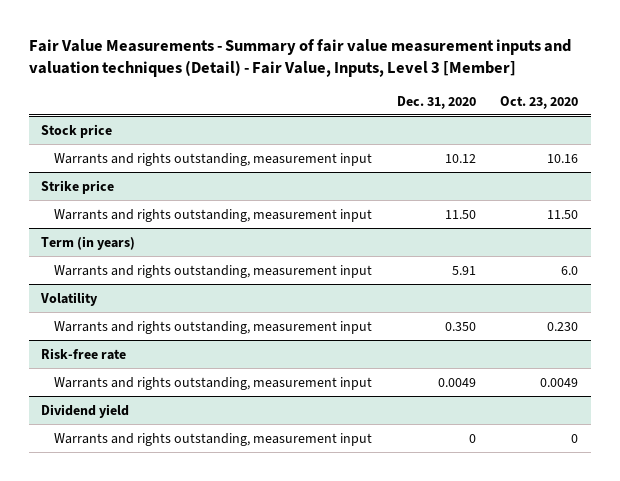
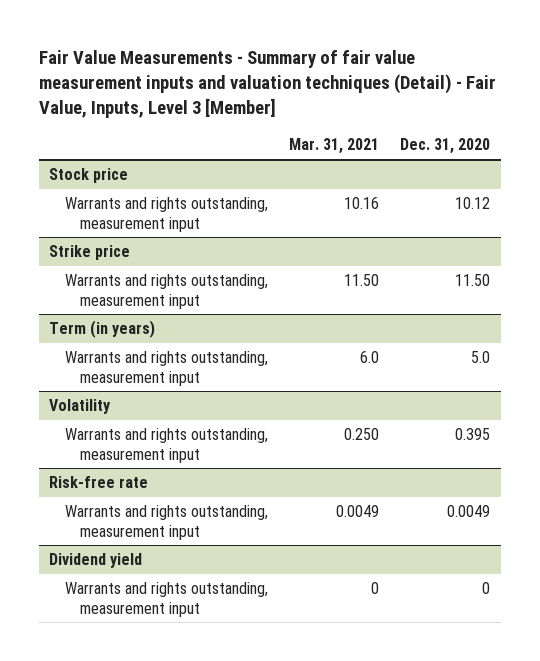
[500,95,579,109] Oct. 23, 2020 -> none
none -> [289,138,380,155] Mar. 31, 2021
[451,265,476,275] 5.91 -> [471,351,491,364] 5.0
[444,321,476,331] 0.350 -> [455,428,491,441] 0.395

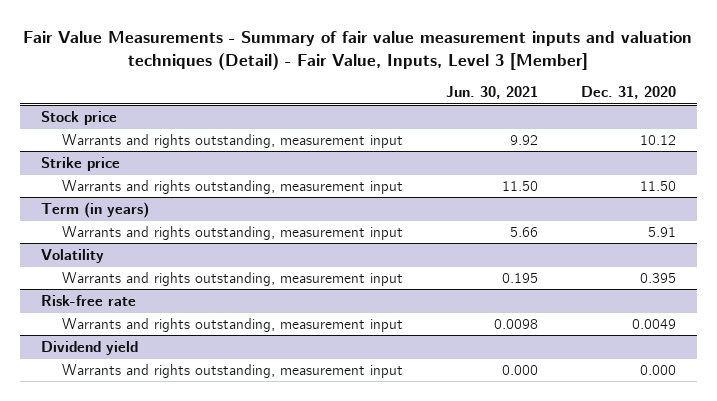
[289,138,380,155] Mar. 31, 2021 -> none
none -> [445,86,538,100] Jun. 30, 2021
[471,351,491,364] 5.0 -> [647,226,676,237] 5.91
[482,582,491,595] 0 -> [639,364,676,375] 0.000

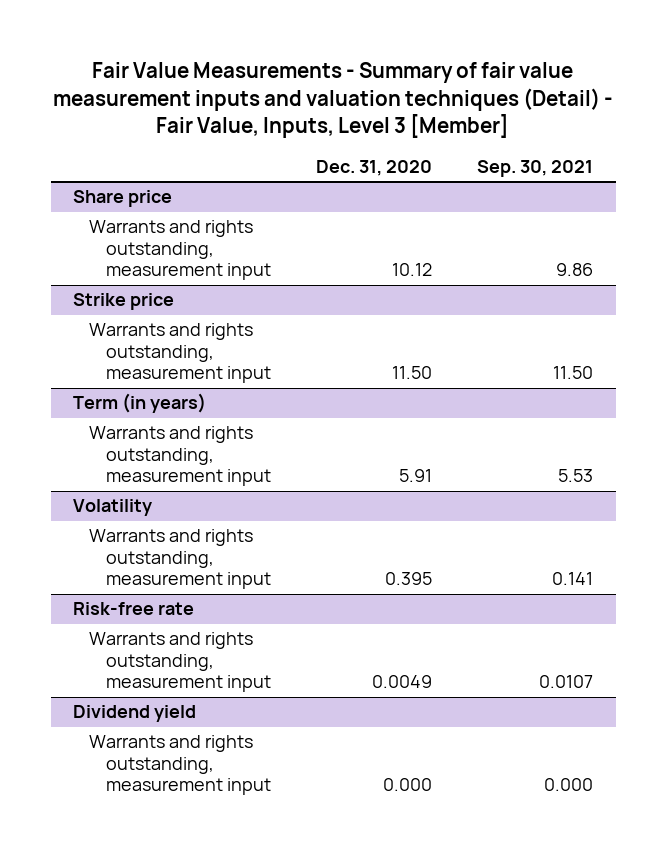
[445,86,538,100] Jun. 30, 2021 -> none
none -> [477,159,594,177] Sep. 30, 2021
[40,110,117,125] Stock price -> [73,190,173,208] Share price

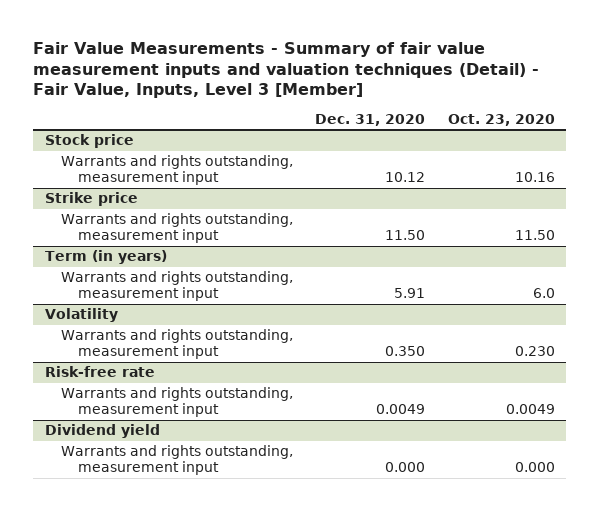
[477,159,594,177] Sep. 30, 2021 -> none
none -> [447,113,555,126] Oct. 23, 2020
[73,190,173,208] Share price -> [44,134,134,149] Stock price
[384,572,432,586] 0.395 -> [385,346,426,357] 0.350

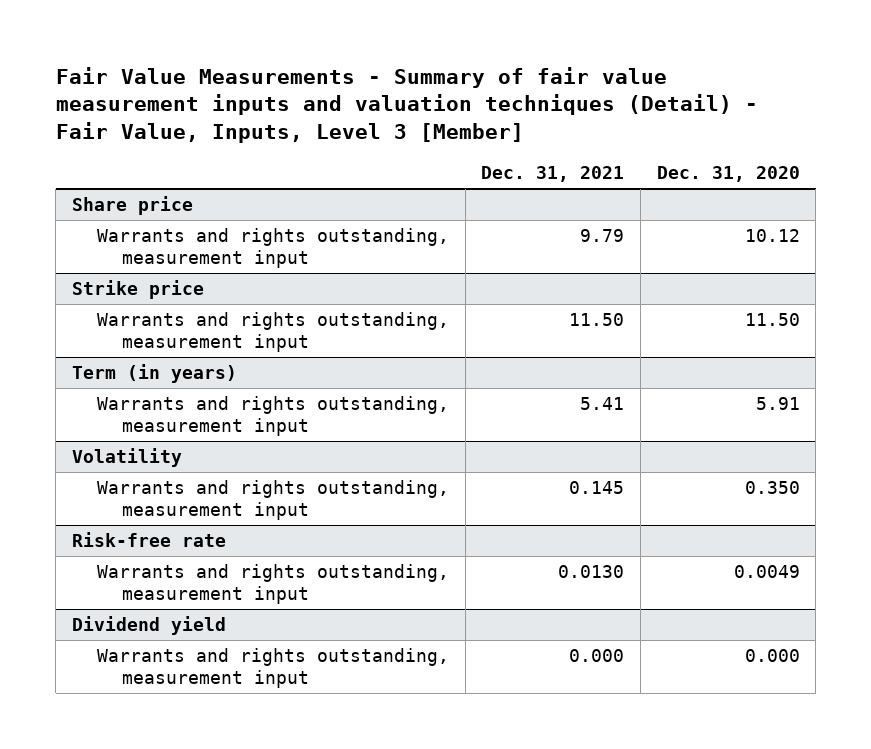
[447,113,555,126] Oct. 23, 2020 -> none
none -> [481,166,625,183] Dec. 31, 2021
[44,134,134,149] Stock price -> [71,196,193,216] Share price

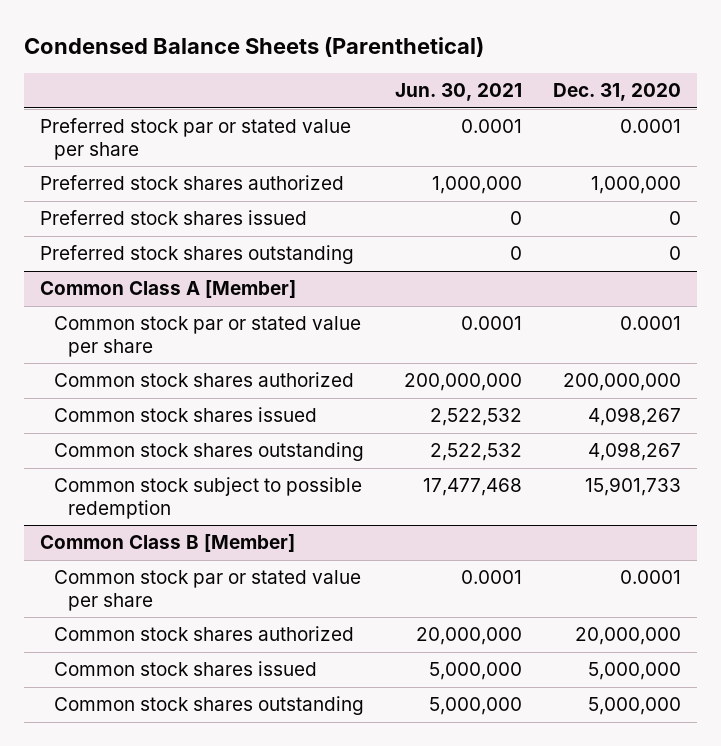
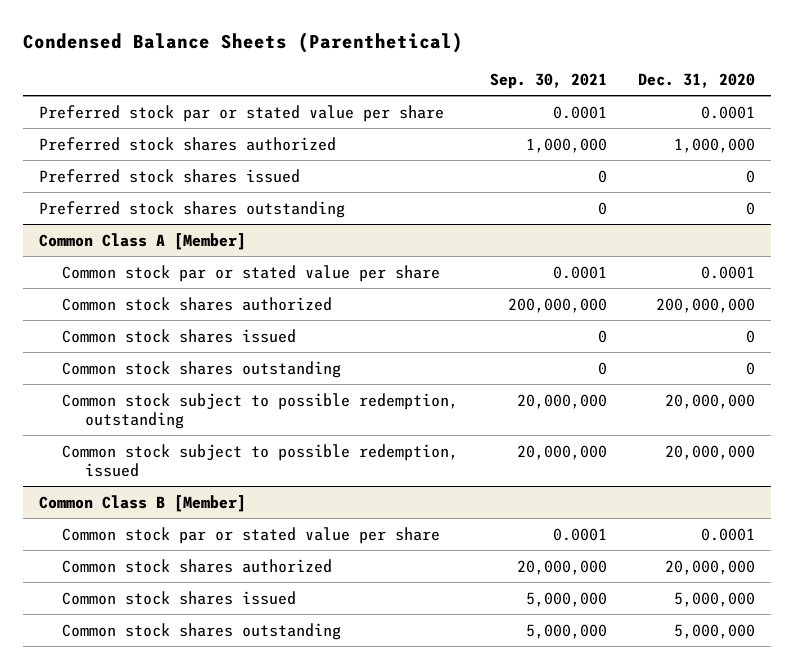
[395,83,523,102] Jun. 30, 2021 -> none
none -> [489,72,607,89] Sep. 30, 2021
[588,407,682,427] 4,098,267 -> [746,329,756,343] 0
[588,442,682,462] 4,098,267 -> [746,361,756,375] 0
[53,477,362,519] Common stock subject to possible redemption -> [61,392,458,430] Common stock subject to possible redemption, outstanding
[585,477,682,497] 15,901,733 -> [665,393,756,409] 20,000,000
none -> [61,443,458,478] Common stock subject to possible redemption, issued

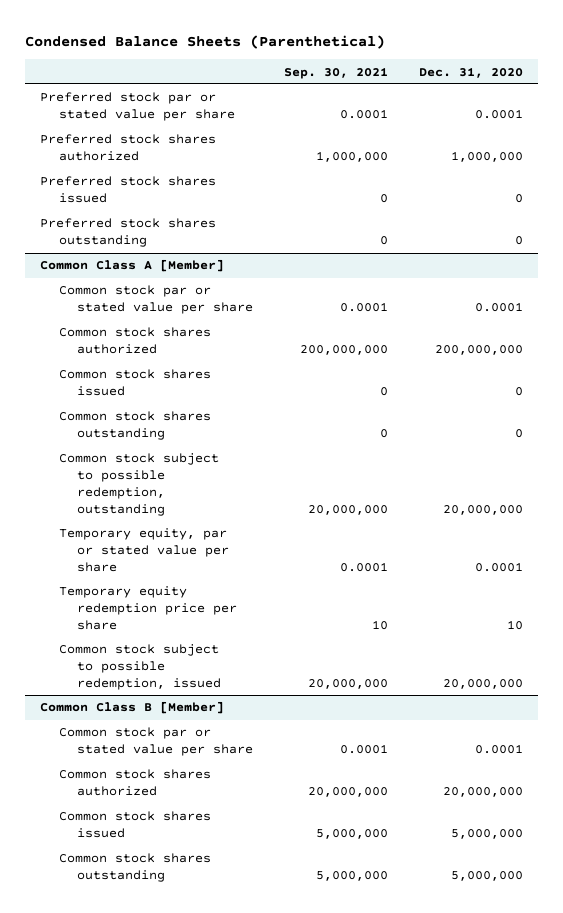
none -> [58,528,230,573] Temporary equity, par or stated value per share
none -> [58,586,238,631] Temporary equity redemption price per share

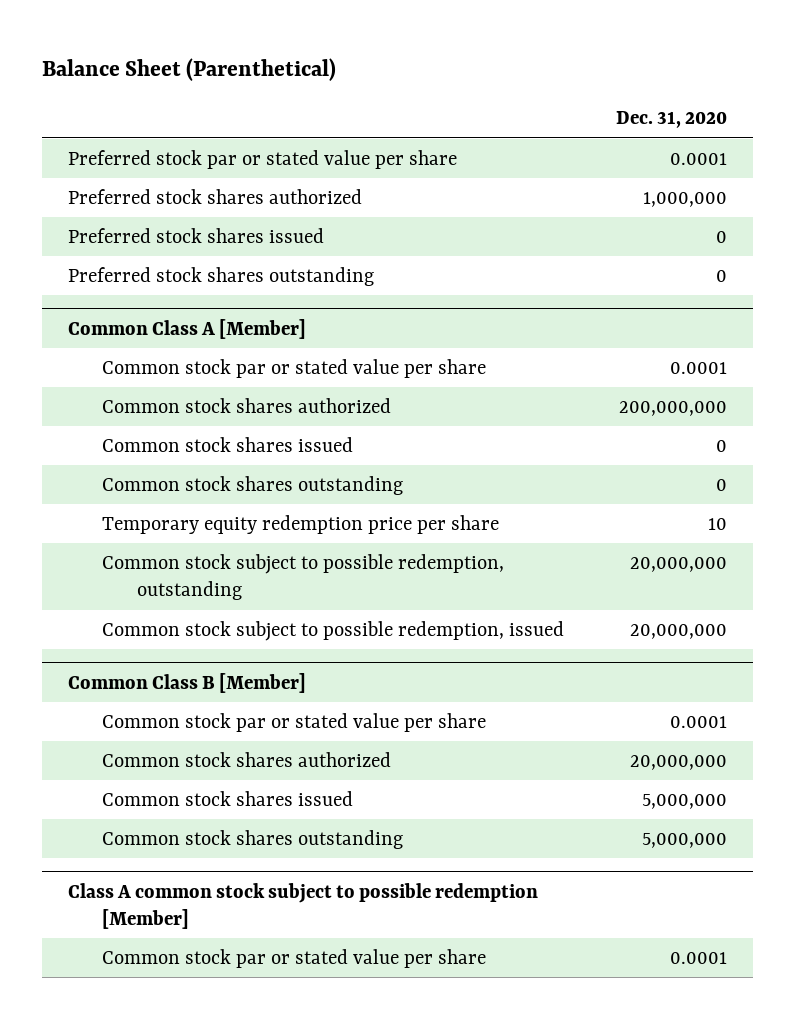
[24,34,385,49] Condensed Balance Sheets (Parenthetical) -> [42,58,337,82] Balance Sheet (Parenthetical)
[284,66,389,79] Sep. 30, 2021 -> none
[58,528,230,573] Temporary equity, par or stated value per share -> none
[58,453,219,517] Common stock subject to possible redemption, outstanding -> [102,553,505,601] Common stock subject to possible redemption, outstanding
none -> [68,882,539,929] Class A common stock subject to possible redemption [Member]
none -> [102,948,487,968] Common stock par or stated value per share

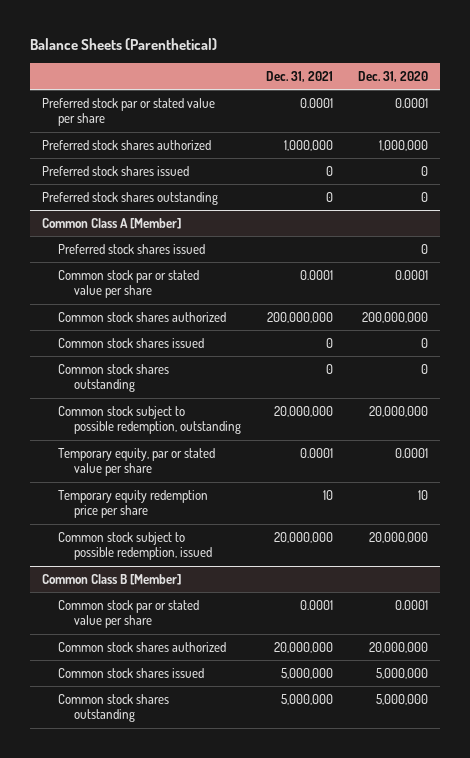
[42,58,337,82] Balance Sheet (Parenthetical) -> [29,38,217,51] Balance Sheets (Parenthetical)
none -> [266,70,334,82] Dec. 31, 2021
none -> [58,243,206,254] Preferred stock shares issued
none -> [58,447,216,477] Temporary equity, par or stated value per share
[102,514,500,534] Temporary equity redemption price per share -> [58,489,209,519] Temporary equity redemption price per share
[68,882,539,929] Class A common stock subject to possible redemption [Member] -> none
[102,948,487,968] Common stock par or stated value per share -> none

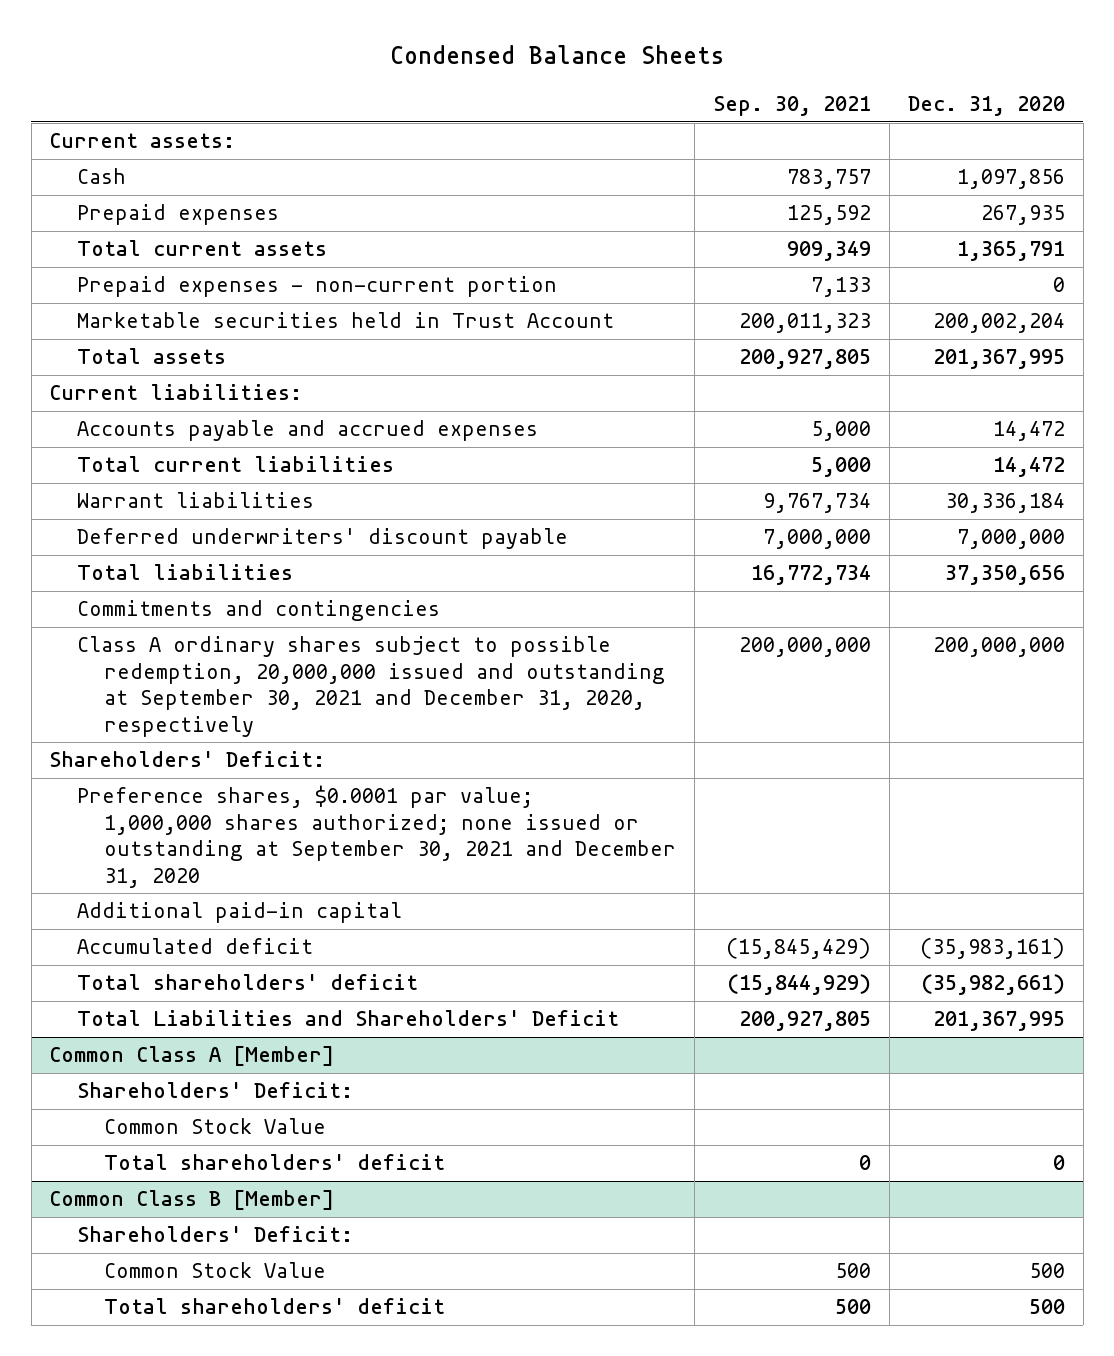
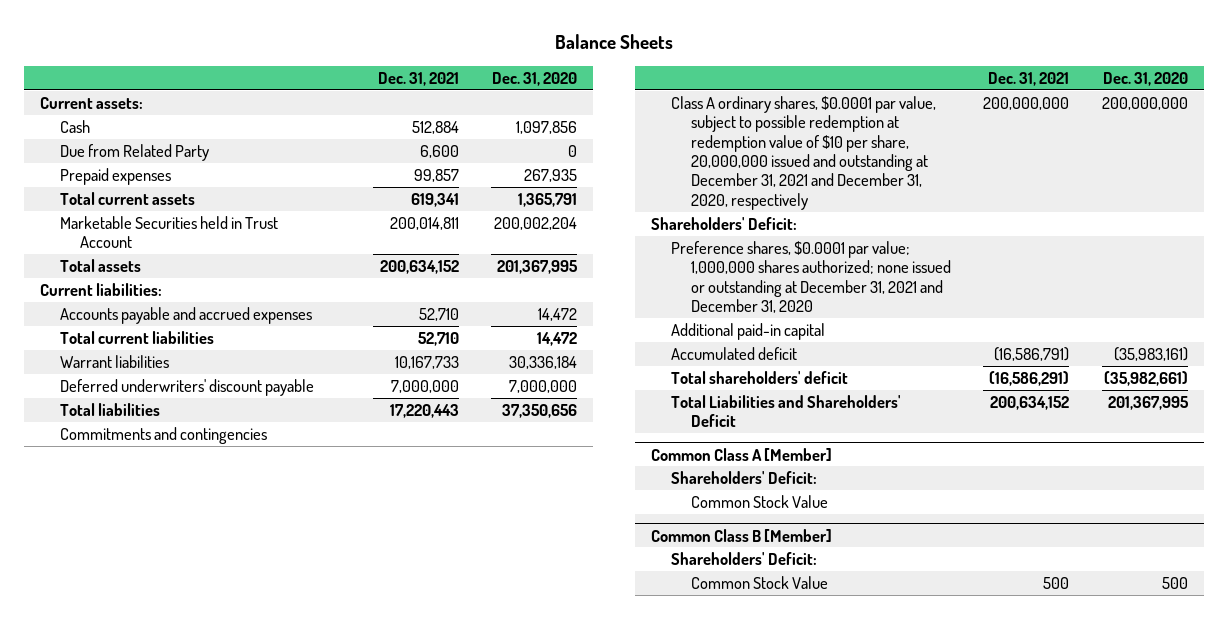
[390,45,725,65] Condensed Balance Sheets -> [555,34,674,50] Balance Sheets
[713,96,872,117] Sep. 30, 2021 -> none
none -> [377,71,459,86] Dec. 31, 2021
none -> [60,143,210,161] Due from Related Party
[76,276,557,298] Prepaid expenses - non-current portion -> none
[76,312,614,329] Marketable securities held in Trust Account -> [60,215,279,249] Marketable Securities held in Trust Account
[76,636,666,737] Class A ordinary shares subject to possible redemption, 20,000,000 issued and outstanding at September 30, 2021 and December 31, 2020, respectively -> [670,95,936,210] Class A ordinary shares, $0.0001 par value, subject to possible redemption at redemption value of $10 per share, 20,000,000 issued and outstanding at December 31, 2021 and December 31, 2020, respectively
[76,785,677,888] Preference shares, $0.0001 par value; 1,000,000 shares authorized; none issued or outstanding at September 30, 2021 and December 31, 2020 -> [670,240,951,314] Preference shares, $0.0001 par value; 1,000,000 shares authorized; none issued or outstanding at December 31, 2021 and December 31, 2020
[104,1154,446,1171] Total shareholders' deficit -> none
[104,1298,446,1315] Total shareholders' deficit -> none

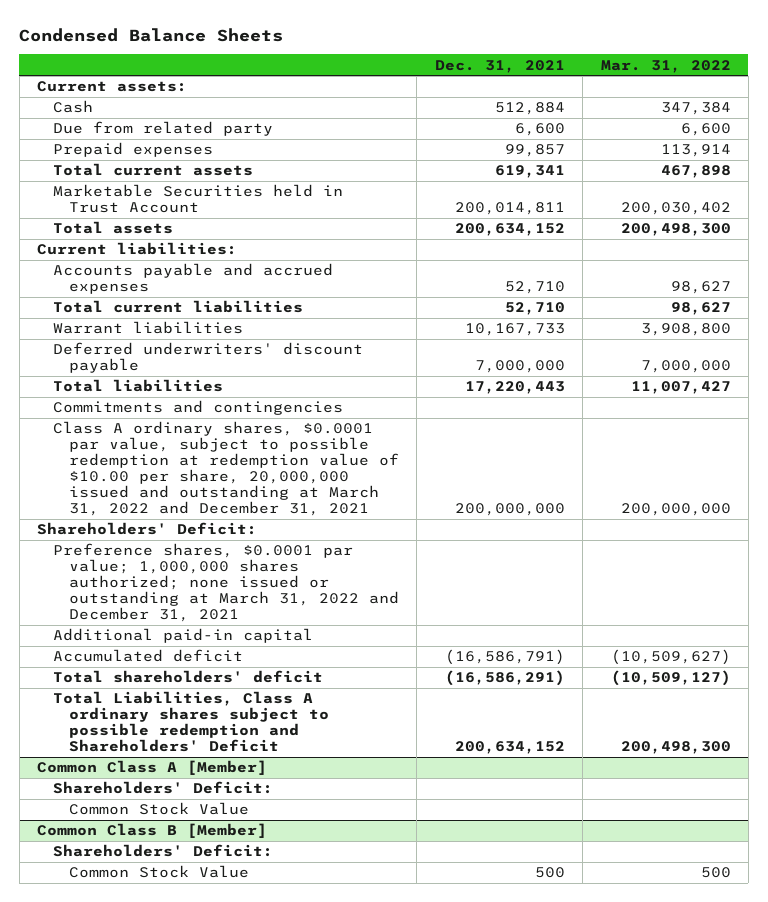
[555,34,674,50] Balance Sheets -> [19,27,284,42] Condensed Balance Sheets
[492,71,578,86] Dec. 31, 2020 -> none
none -> [600,59,731,73] Mar. 31, 2022
[60,143,210,161] Due from Related Party -> [52,121,273,137] Due from related party
[670,95,936,210] Class A ordinary shares, $0.0001 par value, subject to possible redemption at redemption value of $10 per share, 20,000,000 issued and outstanding at December 31, 2021 and December 31, 2020, respectively -> [52,421,399,517] Class A ordinary shares, $0.0001 par value, subject to possible redemption at redemption value of $10.00 per share, 20,000,000 issued and outstanding at March 31, 2022 and December 31, 2021
[670,240,951,314] Preference shares, $0.0001 par value; 1,000,000 shares authorized; none issued or outstanding at December 31, 2021 and December 31, 2020 -> [52,543,399,623] Preference shares, $0.0001 par value; 1,000,000 shares authorized; none issued or outstanding at March 31, 2022 and December 31, 2021
[670,394,901,428] Total Liabilities and Shareholders' Deficit -> [52,691,329,753] Total Liabilities, Class A ordinary shares subject to possible redemption and Shareholders' Deficit

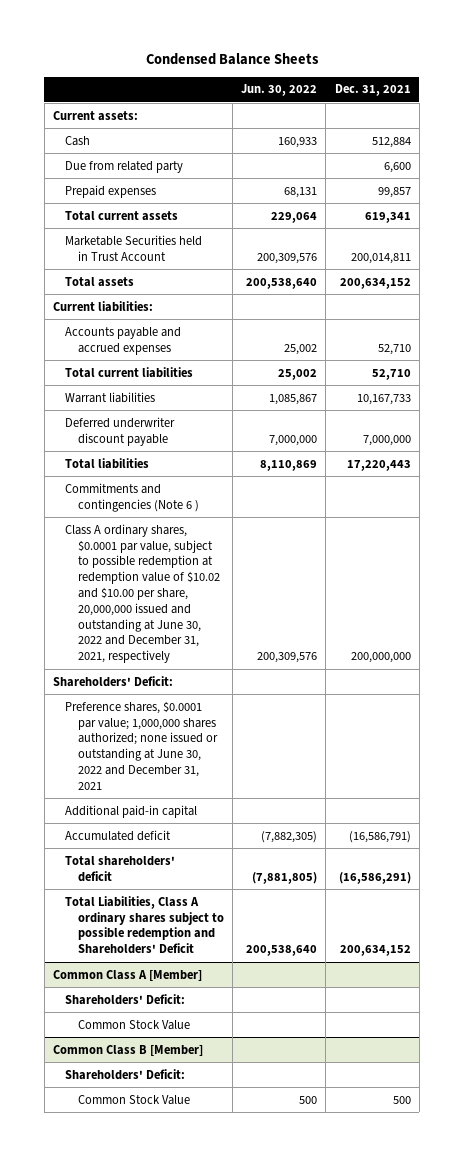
[600,59,731,73] Mar. 31, 2022 -> none
none -> [241,84,318,97] Jun. 30, 2022
[52,342,363,374] Deferred underwriters' discount payable -> [65,416,176,446] Deferred underwriter discount payable
[52,400,343,416] Commitments and contingencies -> [65,482,199,512] Commitments and contingencies (Note 6 )
[52,421,399,517] Class A ordinary shares, $0.0001 par value, subject to possible redemption at redemption value of $10.00 per share, 20,000,000 issued and outstanding at March 31, 2022 and December 31, 2021 -> [65,523,220,664] Class A ordinary shares, $0.0001 par value, subject to possible redemption at redemption value of $10.02 and $10.00 per share, 20,000,000 issued and outstanding at June 30, 2022 and December 31, 2021, respectively
[52,543,399,623] Preference shares, $0.0001 par value; 1,000,000 shares authorized; none issued or outstanding at March 31, 2022 and December 31, 2021 -> [65,700,218,790] Preference shares, $0.0001 par value; 1,000,000 shares authorized; none issued or outstanding at June 30, 2022 and December 31, 2021

